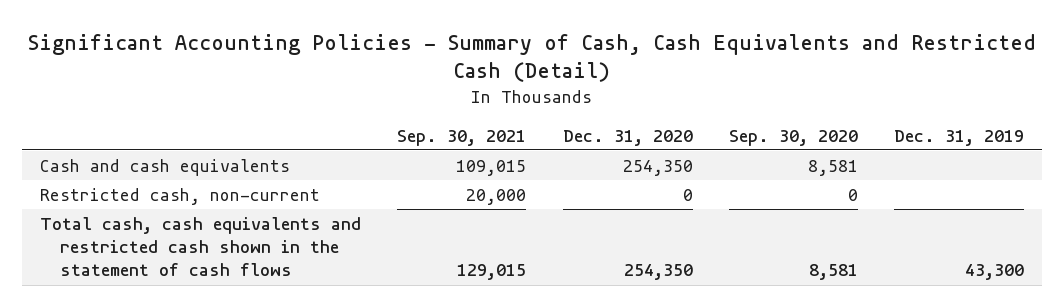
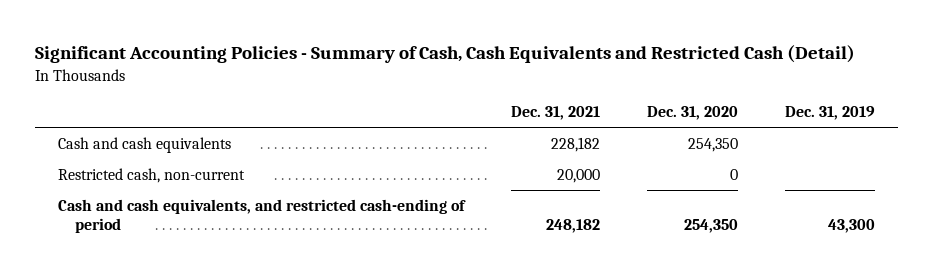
[397,129,527,146] Sep. 30, 2021 -> none
[728,129,858,146] Sep. 30, 2020 -> none
none -> [510,106,600,121] Dec. 31, 2021
[40,216,362,277] Total cash, cash equivalents and restricted cash shown in the statement of cash flows -> [57,198,466,234] Cash and cash equivalents, and restricted cash-ending of period

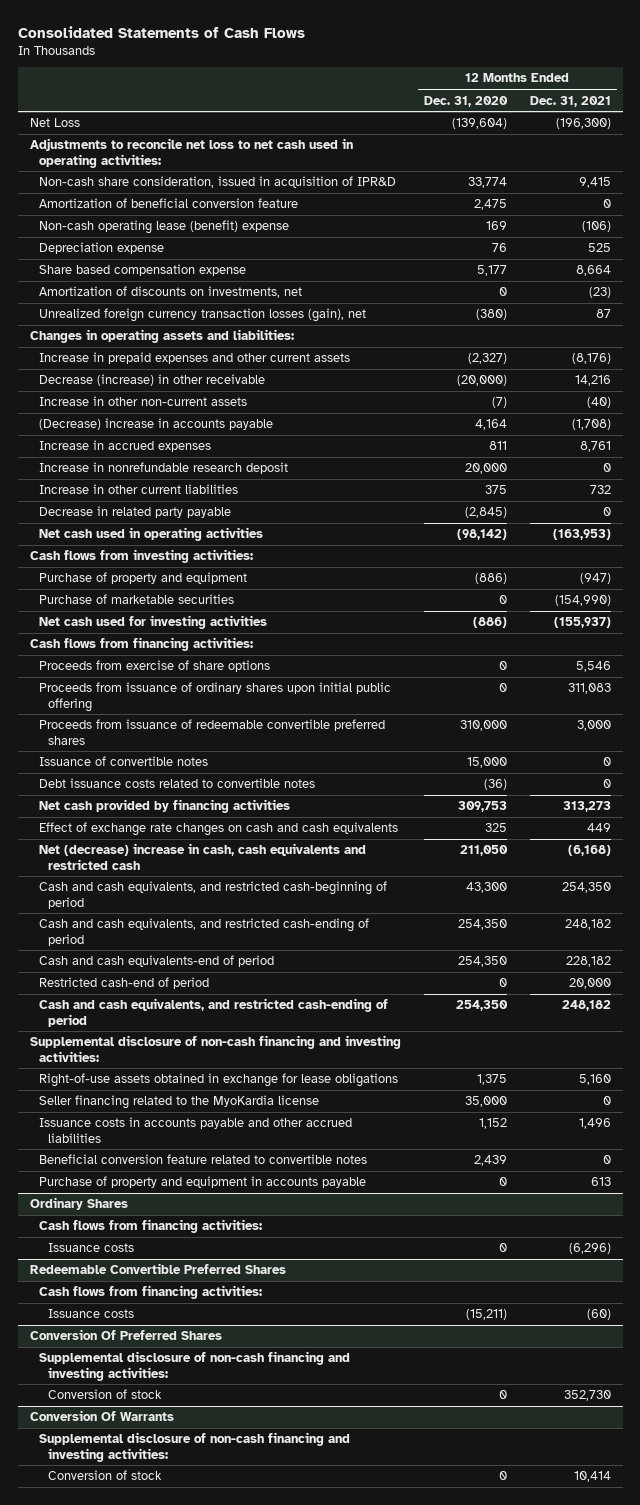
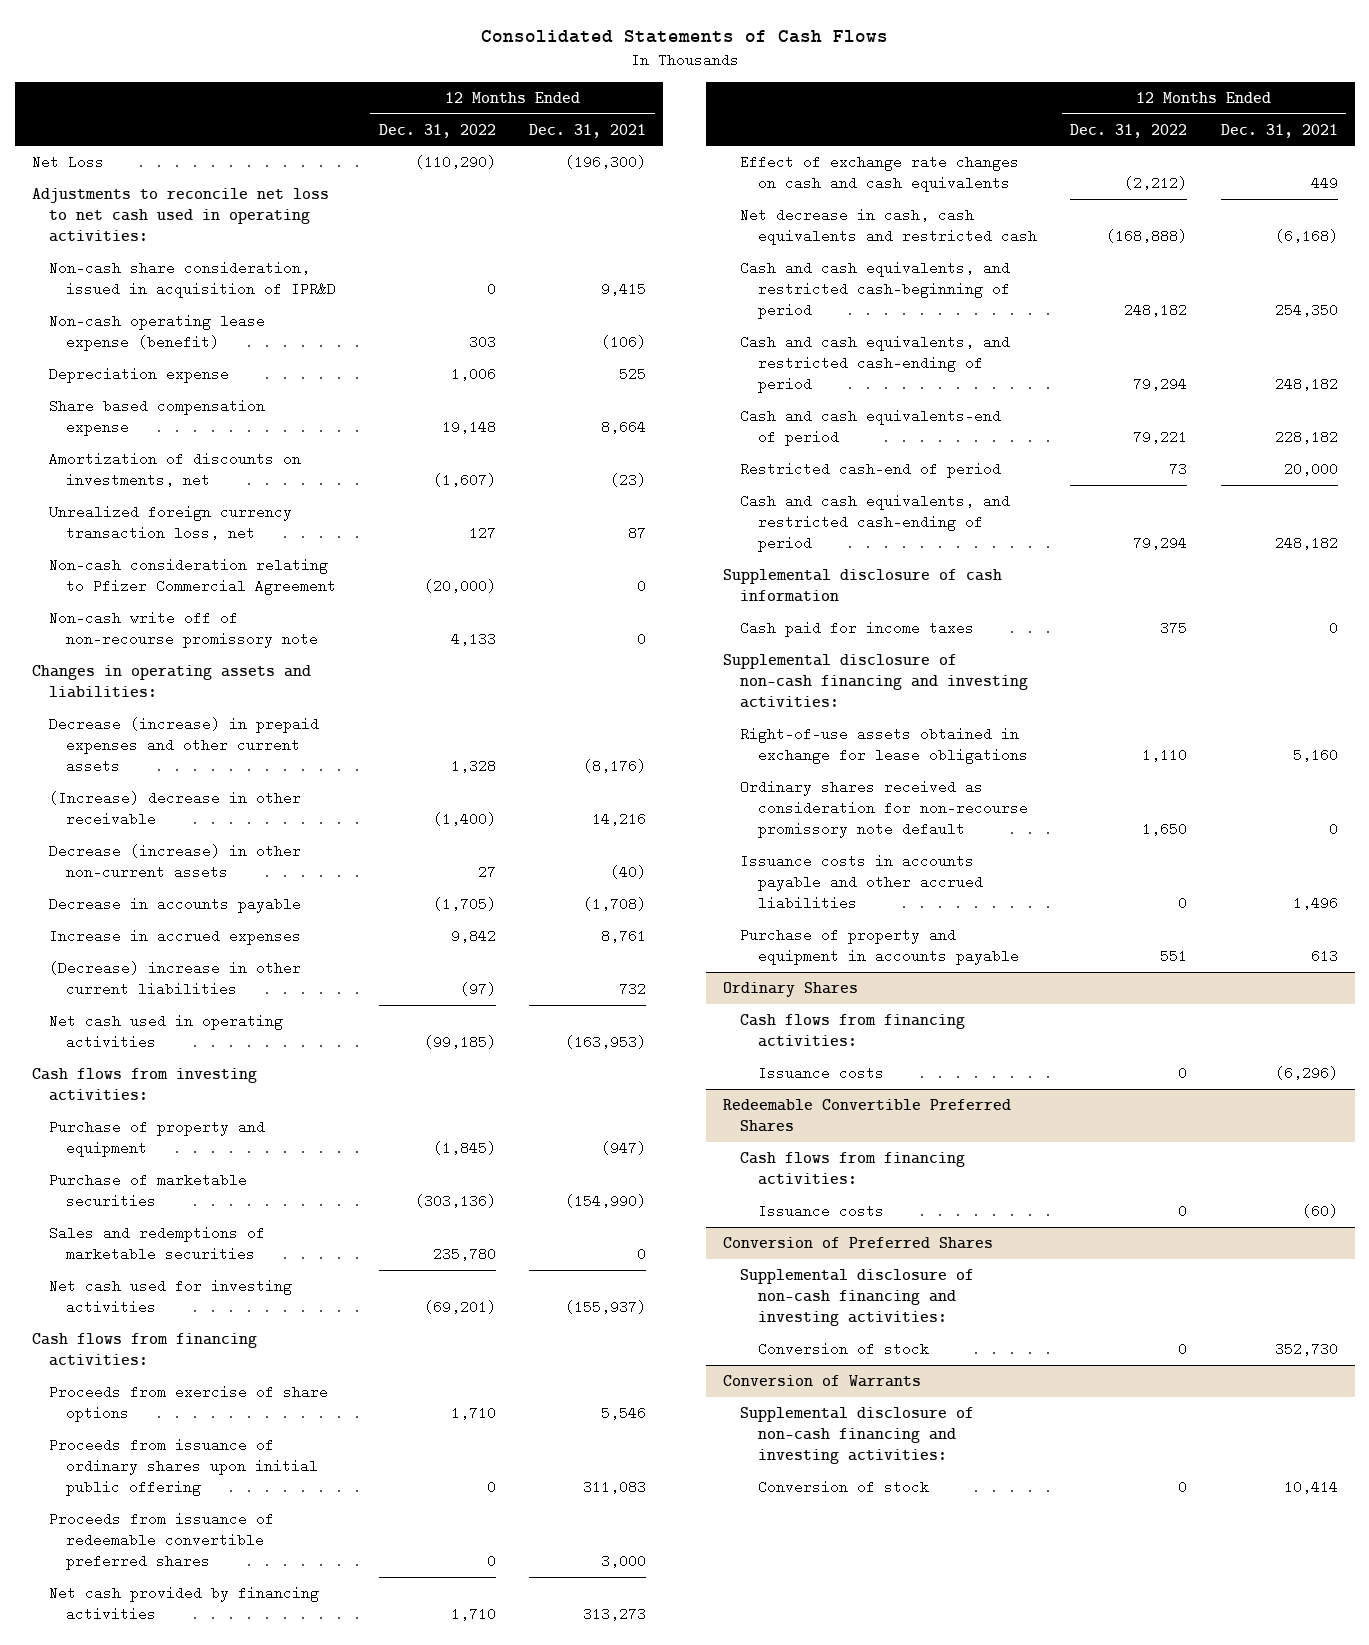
[423,95,508,107] Dec. 31, 2020 -> none
none -> [378,123,496,138] Dec. 31, 2022
[39,198,299,209] Amortization of beneficial conversion feature -> none
[39,220,290,235] Non-cash operating lease (benefit) expense -> [48,314,265,352] Non-cash operating lease expense (benefit)
[39,308,367,323] Unrealized foreign currency transaction losses (gain), net -> [48,505,292,541] Unrealized foreign currency transaction loss, net
none -> [48,558,337,596] Non-cash consideration relating to Pfizer Commercial Agreement
none -> [48,611,319,649] Non-cash write off of non-recourse promissory note
[39,352,351,365] Increase in prepaid expenses and other current assets -> [48,717,319,774] Decrease (increase) in prepaid expenses and other current assets
[39,374,266,387] Decrease (increase) in other receivable -> [48,791,301,827] (Increase) decrease in other receivable
[39,396,248,407] Increase in other non-current assets -> [48,844,301,880] Decrease (increase) in other non-current assets
[39,418,274,431] (Decrease) increase in accounts payable -> [48,897,301,914] Decrease in accounts payable
[39,462,289,475] Increase in nonrefundable research deposit -> none
[39,506,232,519] Decrease in related party payable -> none
[39,484,239,495] Increase in other current liabilities -> [48,961,301,997] (Decrease) increase in other current liabilities
none -> [48,1226,265,1262] Sales and redemptions of marketable securities
[39,756,209,767] Issuance of convertible notes -> none
[39,778,316,789] Debt issuance costs related to convertible notes -> none
[39,843,367,870] Net (decrease) increase in cash, cash equivalents and restricted cash -> [740,208,1037,246] Net decrease in cash, cash equivalents and restricted cash
none -> [723,569,1003,603] Supplemental disclosure of cash information
none -> [740,621,975,638] Cash paid for income taxes
[39,1095,320,1110] Seller financing related to the MyoKardia license -> [740,780,1028,839] Ordinary shares received as consideration for non-recourse promissory note default
[39,1154,368,1165] Beneficial conversion feature related to convertible notes -> none
[29,1329,222,1341] Conversion Of Preferred Shares -> [723,1237,994,1250] Conversion of Preferred Shares
[29,1410,174,1422] Conversion Of Warrants -> [723,1375,922,1388] Conversion of Warrants

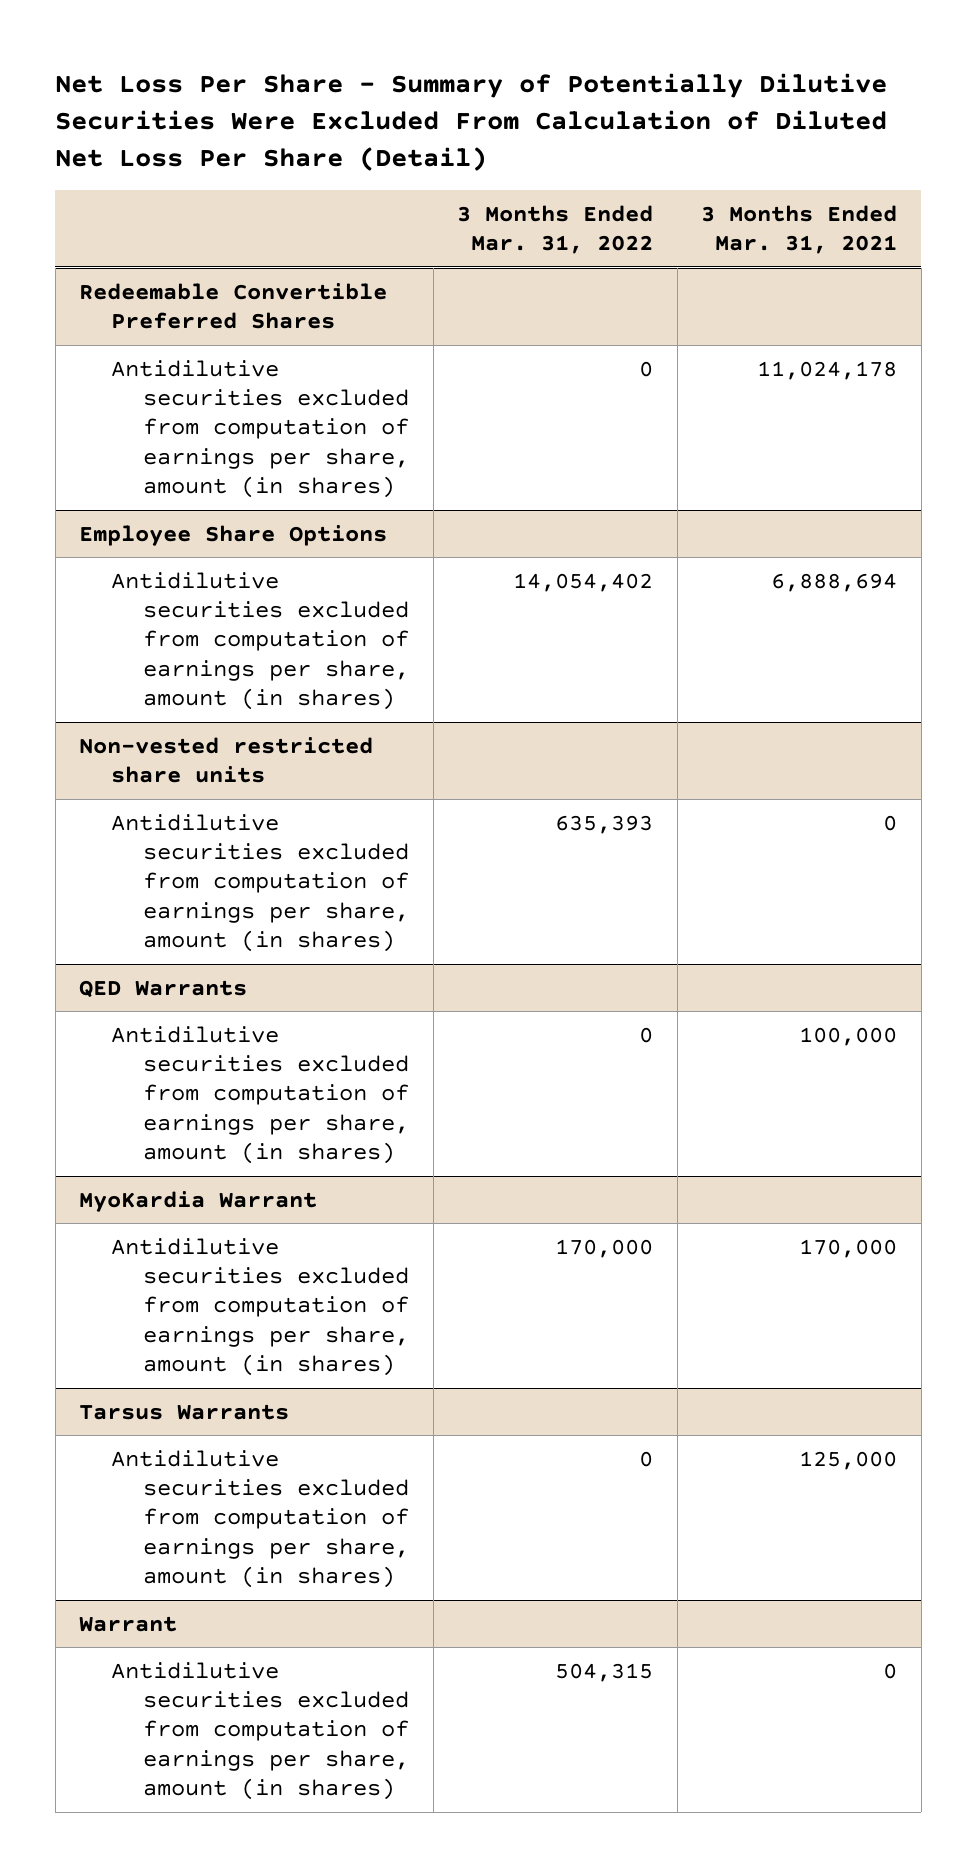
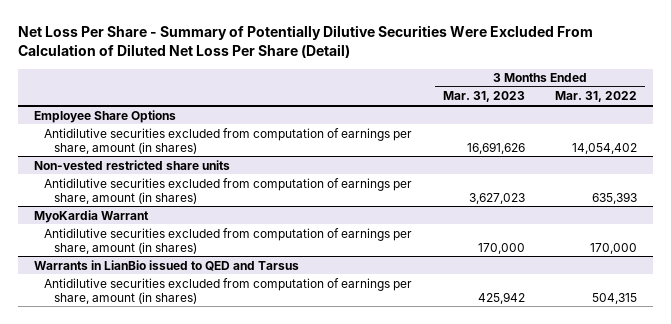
[701,204,898,255] 3 Months Ended Mar. 31, 2021 -> none
none -> [442,91,525,103] Mar. 31, 2023
[79,282,388,330] Redeemable Convertible Preferred Shares -> none
[111,359,410,498] Antidilutive securities excluded from computation of earnings per share, amount (in shares) -> none
[79,979,248,998] QED Warrants -> none
[111,1025,410,1164] Antidilutive securities excluded from computation of earnings per share, amount (in shares) -> none
[79,1403,290,1420] Tarsus Warrants -> none
[111,1449,410,1588] Antidilutive securities excluded from computation of earnings per share, amount (in shares) -> none
[79,1615,178,1632] Warrant -> [33,259,299,271] Warrants in LianBio issued to QED and Tarsus

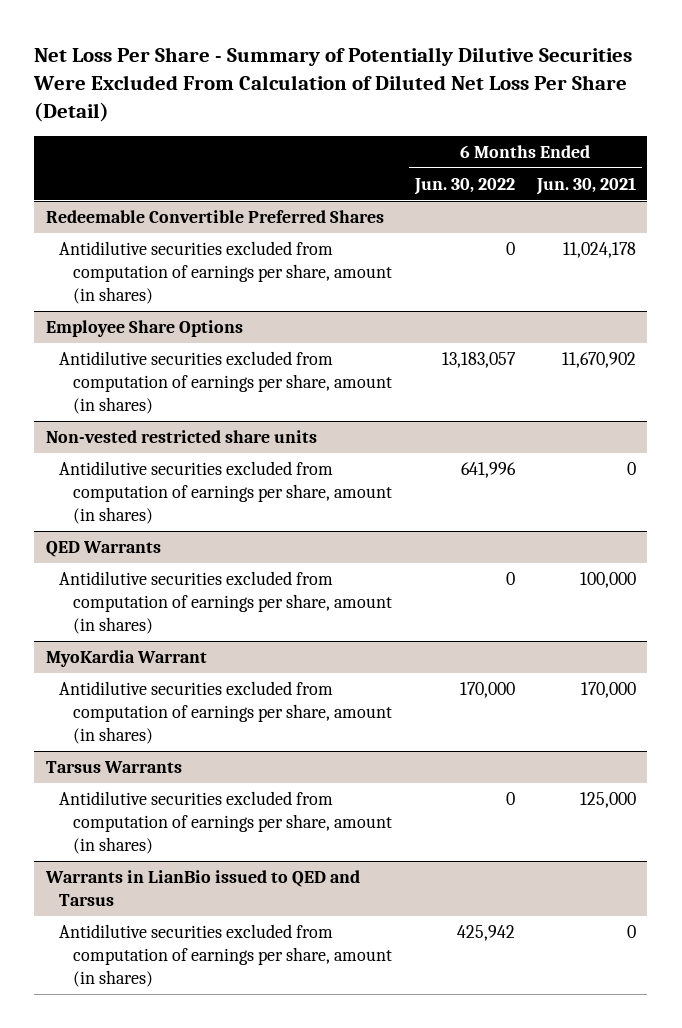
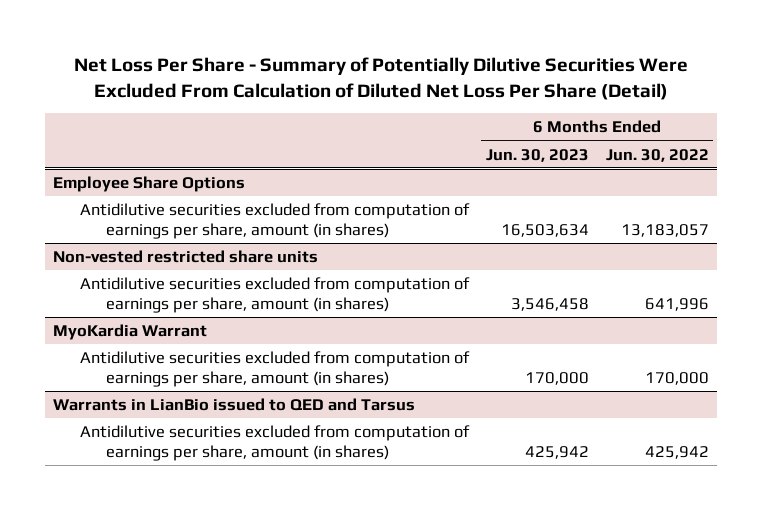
[536,176,637,195] Jun. 30, 2021 -> none
none -> [485,148,589,162] Jun. 30, 2023
[45,210,384,224] Redeemable Convertible Preferred Shares -> none
[59,241,393,305] Antidilutive securities excluded from computation of earnings per share, amount (in shares) -> none
[45,541,161,558] QED Warrants -> none
[59,571,393,635] Antidilutive securities excluded from computation of earnings per share, amount (in shares) -> none
[45,761,182,774] Tarsus Warrants -> none
[59,791,393,855] Antidilutive securities excluded from computation of earnings per share, amount (in shares) -> none

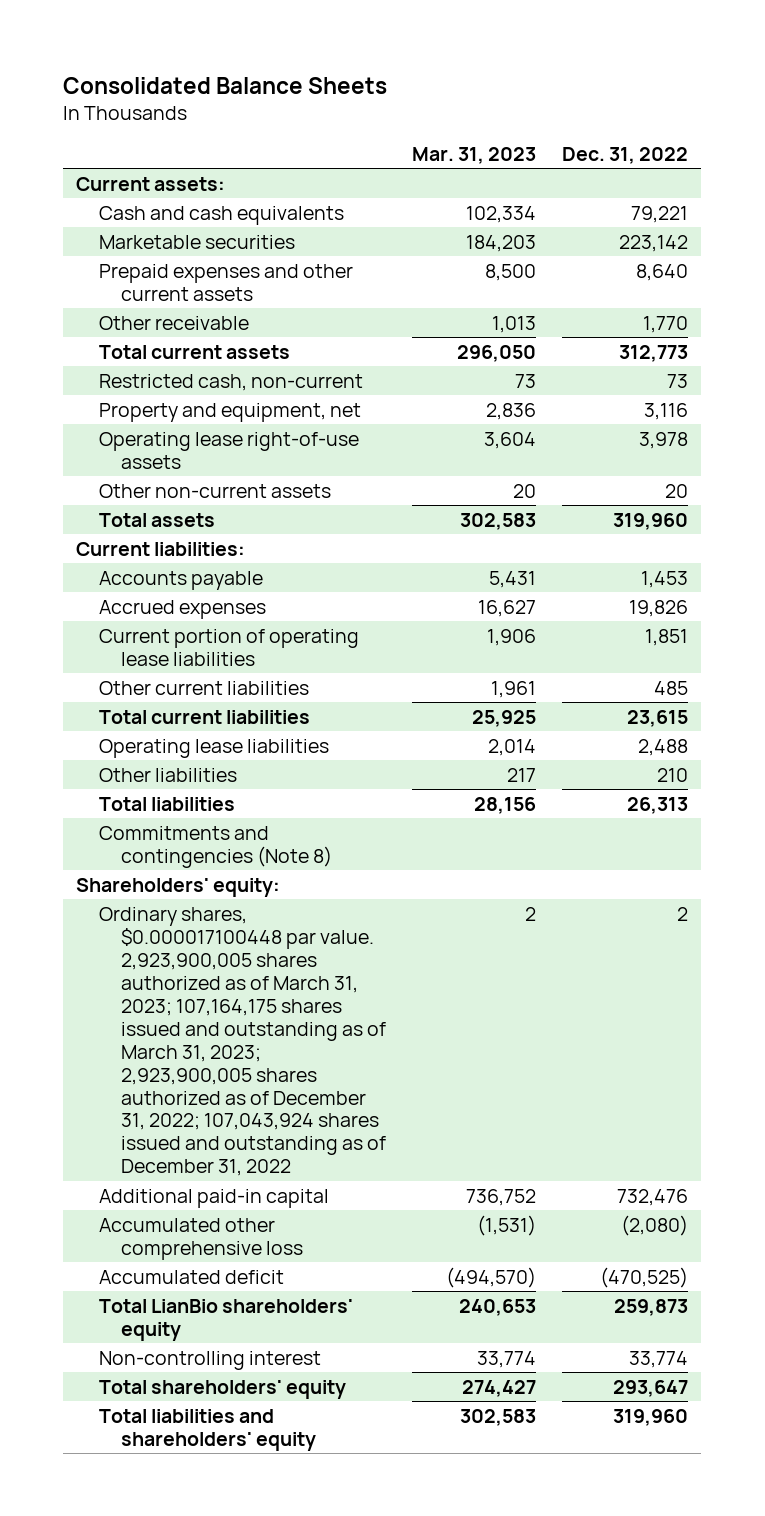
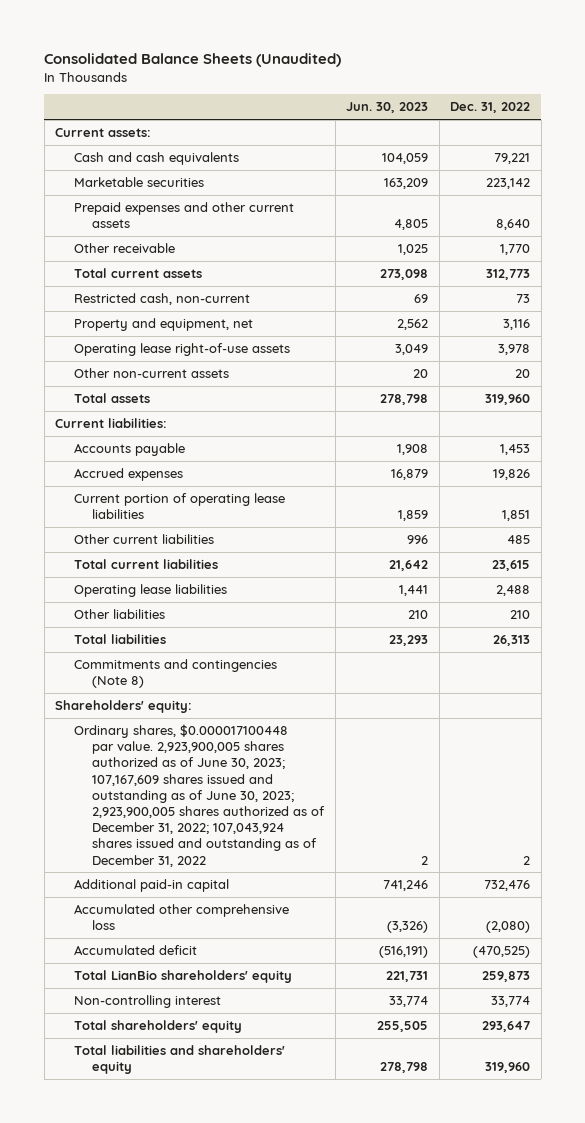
[63,76,388,94] Consolidated Balance Sheets -> [44,53,342,68] Consolidated Balance Sheets (Unaudited)
[411,146,536,164] Mar. 31, 2023 -> none
none -> [346,102,429,114] Jun. 30, 2023
[98,906,386,1177] Ordinary shares, $0.000017100448 par value. 2,923,900,005 shares authorized as of March 31, 2023; 107,164,175 shares issued and outstanding as of March 31, 2023; 2,923,900,005 shares authorized as of December 31, 2022; 107,043,924 shares issued and outstanding as of December 31, 2022 -> [73,723,326,867] Ordinary shares, $0.000017100448 par value. 2,923,900,005 shares authorized as of June 30, 2023; 107,167,609 shares issued and outstanding as of June 30, 2023; 2,923,900,005 shares authorized as of December 31, 2022; 107,043,924 shares issued and outstanding as of December 31, 2022

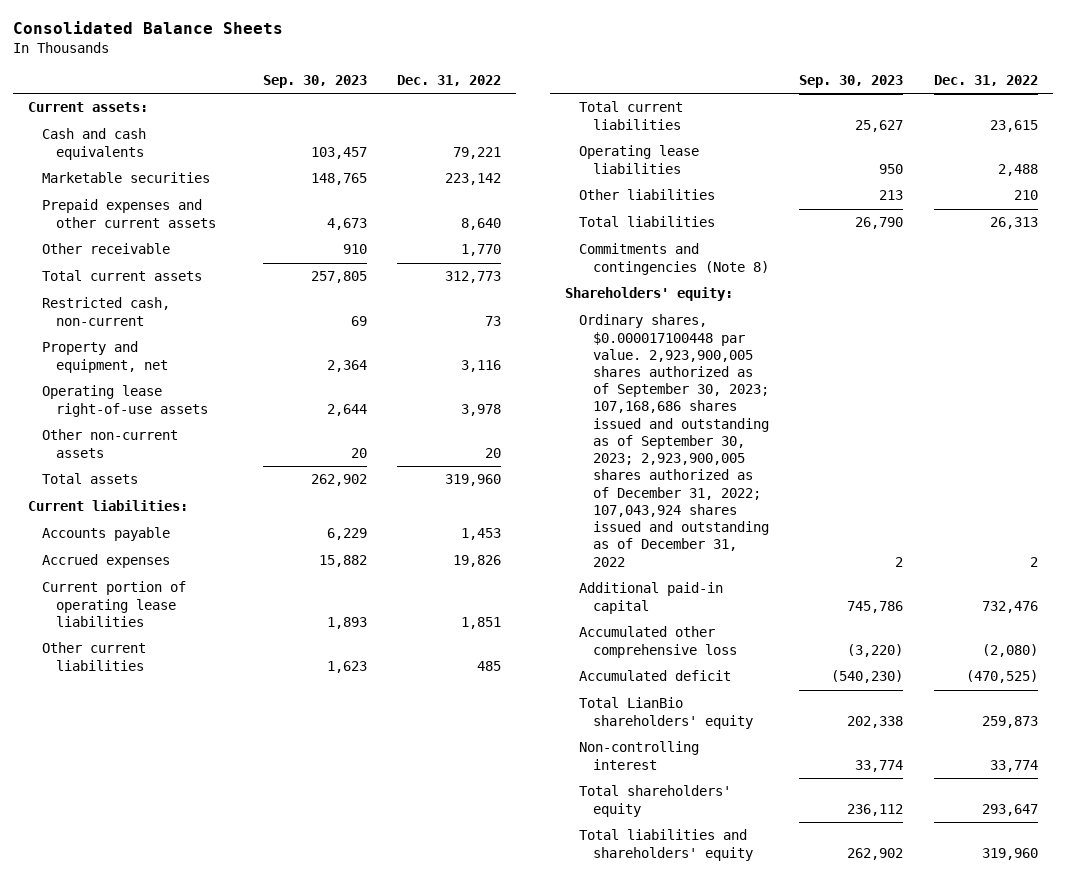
[44,53,342,68] Consolidated Balance Sheets (Unaudited) -> [13,21,284,35] Consolidated Balance Sheets
[346,102,429,114] Jun. 30, 2023 -> none
none -> [262,74,367,88] Sep. 30, 2023
[73,723,326,867] Ordinary shares, $0.000017100448 par value. 2,923,900,005 shares authorized as of June 30, 2023; 107,167,609 shares issued and outstanding as of June 30, 2023; 2,923,900,005 shares authorized as of December 31, 2022; 107,043,924 shares issued and outstanding as of December 31, 2022 -> [579,314,770,567] Ordinary shares, $0.000017100448 par value. 2,923,900,005 shares authorized as of September 30, 2023; 107,168,686 shares issued and outstanding as of September 30, 2023; 2,923,900,005 shares authorized as of December 31, 2022; 107,043,924 shares issued and outstanding as of December 31, 2022

